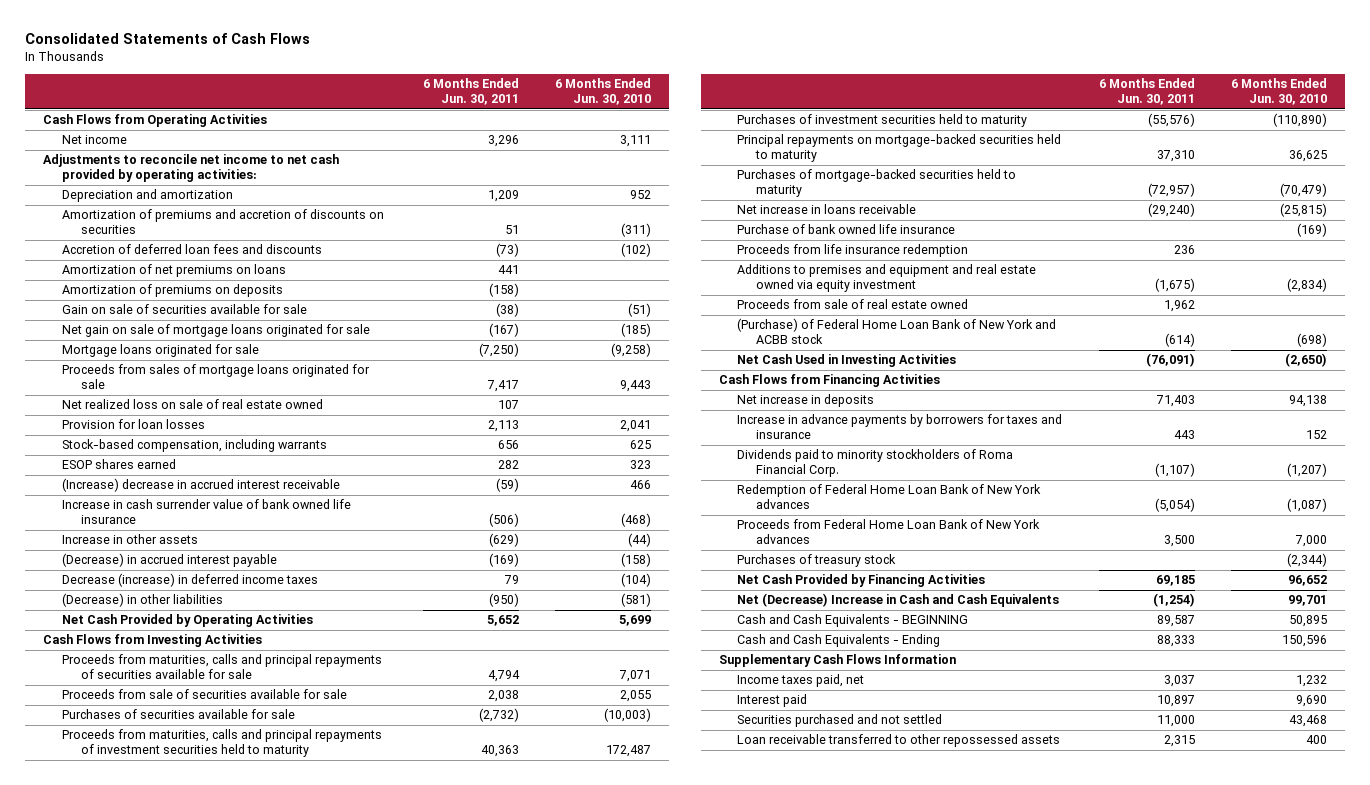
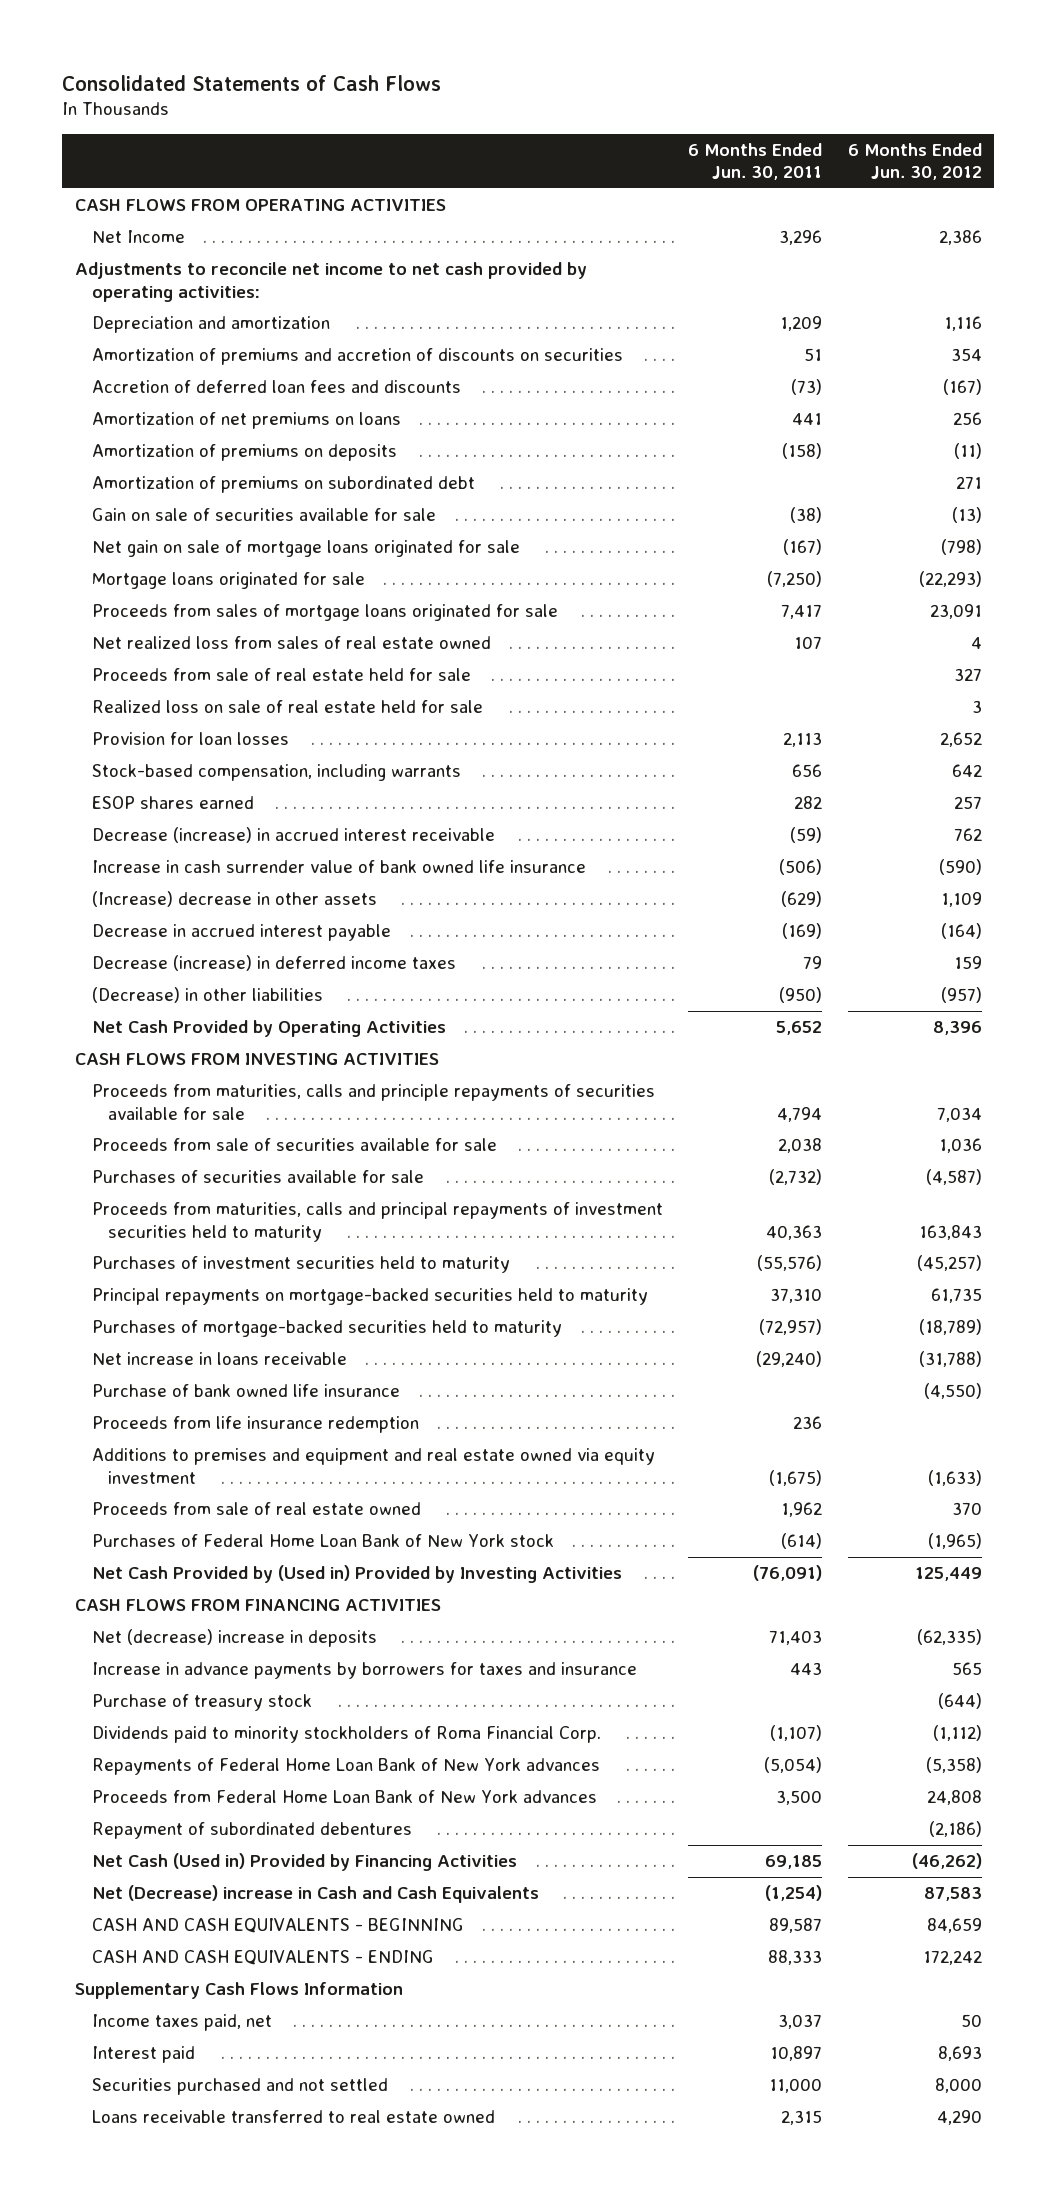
[555,78,652,105] 6 Months Ended Jun. 30, 2010 -> none
none -> [847,142,982,181] 6 Months Ended Jun. 30, 2012
[43,114,268,128] Cash Flows from Operating Activities -> [74,199,446,212] CASH FLOWS FROM OPERATING ACTIVITIES
[61,135,127,145] Net income -> [91,230,185,244] Net Income
none -> [91,476,475,494] Amortization of premiums on subordinated debt
[61,399,323,410] Net realized loss on sale of real estate owned -> [91,636,491,650] Net realized loss from sales of real estate owned
none -> [91,668,471,682] Proceeds from sale of real estate held for sale
none -> [91,700,483,714] Realized loss on sale of real estate held for sale
[61,478,340,493] (Increase) decrease in accrued interest receivable -> [91,827,495,844] Decrease (increase) in accrued interest receivable
[61,534,198,545] Increase in other assets -> [91,891,377,908] (Increase) decrease in other assets
[61,553,277,568] (Decrease) in accrued interest payable -> [91,924,391,942] Decrease in accrued interest payable
[43,634,263,648] Cash Flows from Investing Activities -> [74,1053,439,1066] CASH FLOWS FROM INVESTING ACTIVITIES
[61,654,382,680] Proceeds from maturities, calls and principal repayments of securities available for sale -> [91,1084,655,1120] Proceeds from maturities, calls and principle repayments of securities available for sale
[737,318,1057,345] (Purchase) of Federal Home Loan Bank of New York and ACBB stock -> [91,1534,554,1548] Purchases of Federal Home Loan Bank of New York stock
[737,354,957,368] Net Cash Used in Investing Activities -> [91,1565,622,1584] Net Cash Provided by (Used in) Provided by Investing Activities
[718,374,940,388] Cash Flows from Financing Activities -> [74,1599,441,1612] CASH FLOWS FROM FINANCING ACTIVITIES
[737,394,875,408] Net increase in deposits -> [91,1629,377,1648] Net (decrease) increase in deposits
none -> [91,1694,312,1712] Purchase of treasury stock
[737,484,1042,510] Redemption of Federal Home Loan Bank of New York advances -> [91,1758,600,1776] Repayments of Federal Home Loan Bank of New York advances
[737,554,897,568] Purchases of treasury stock -> none
none -> [91,1822,412,1840] Repayment of subordinated debentures
[737,574,986,588] Net Cash Provided by Financing Activities -> [91,1853,517,1872] Net Cash (Used in) Provided by Financing Activities
[737,593,1060,608] Net (Decrease) Increase in Cash and Cash Equivalents -> [91,1885,539,1904] Net (Decrease) increase in Cash and Cash Equivalents
[737,614,969,628] Cash and Cash Equivalents - BEGINNING -> [91,1918,464,1934] CASH AND CASH EQUIVALENTS - BEGINNING
[737,634,941,648] Cash and Cash Equivalents - Ending -> [91,1950,434,1966] CASH AND CASH EQUIVALENTS - ENDING
[737,734,1061,748] Loan receivable transferred to other repossessed assets -> [91,2110,495,2124] Loans receivable transferred to real estate owned

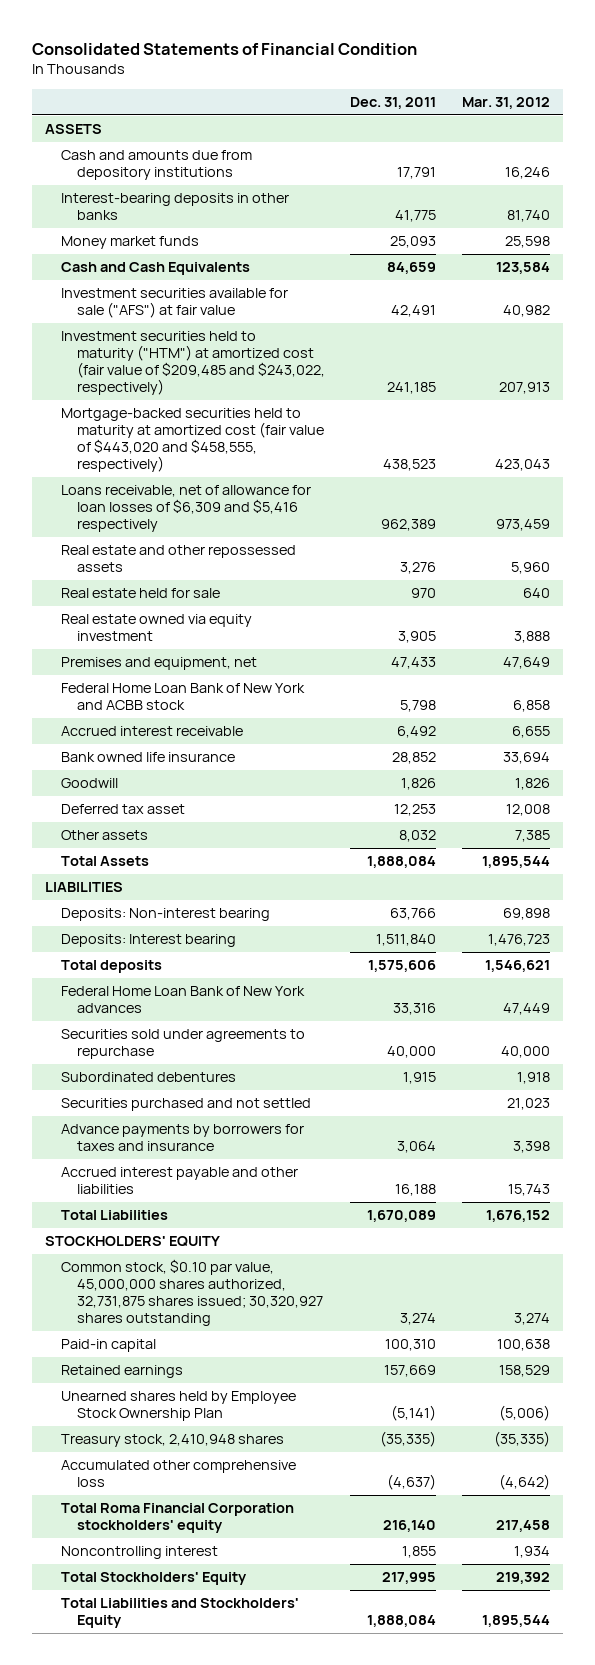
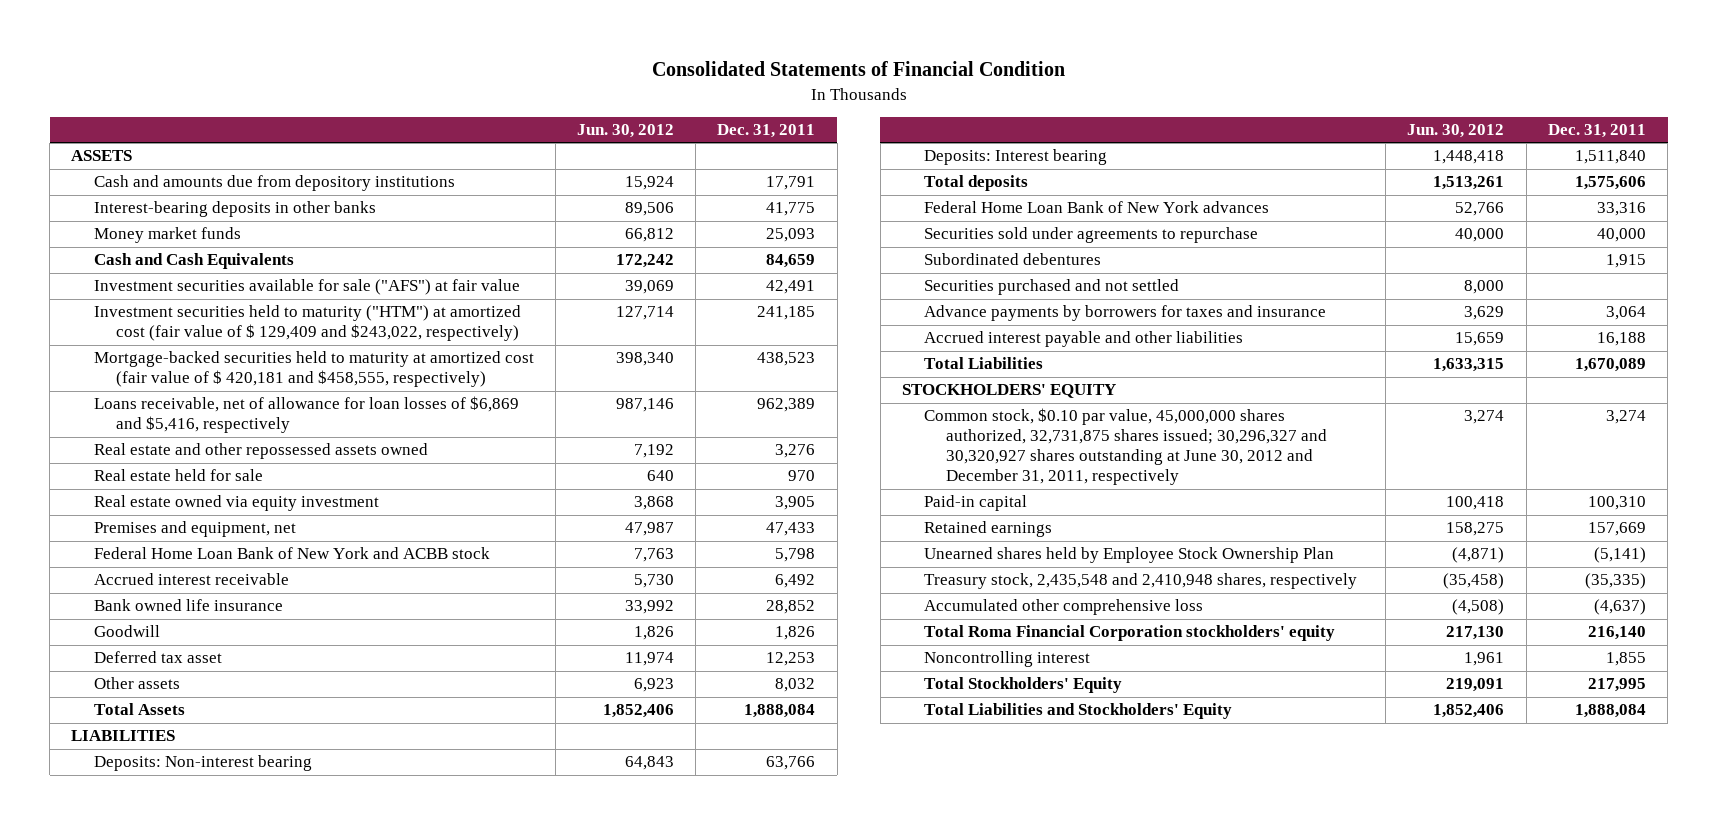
[461,96,550,109] Mar. 31, 2012 -> none
none -> [576,124,674,139] Jun. 30, 2012
[60,331,325,395] Investment securities held to maturity ("HTM") at amortized cost (fair value of $209,485 and $243,022, respectively) -> [93,305,521,342] Investment securities held to maturity ("HTM") at amortized cost (fair value of $ 129,409 and $243,022, respectively)
[60,408,324,472] Mortgage-backed securities held to maturity at amortized cost (fair value of $443,020 and $458,555, respectively) -> [93,351,534,388] Mortgage-backed securities held to maturity at amortized cost (fair value of $ 420,181 and $458,555, respectively)
[60,485,311,533] Loans receivable, net of allowance for loan losses of $6,309 and $5,416 respectively -> [93,396,519,434] Loans receivable, net of allowance for loan losses of $6,869 and $5,416, respectively
[60,545,296,573] Real estate and other repossessed assets -> [93,443,428,460] Real estate and other repossessed assets owned
[60,1259,323,1326] Common stock, $0.10 par value, 45,000,000 shares authorized, 32,731,875 shares issued; 30,320,927 shares outstanding -> [924,408,1328,486] Common stock, $0.10 par value, 45,000,000 shares authorized, 32,731,875 shares issued; 30,296,327 and 30,320,927 shares outstanding at June 30, 2012 and December 31, 2011, respectively
[60,1434,284,1448] Treasury stock, 2,410,948 shares -> [924,573,1358,590] Treasury stock, 2,435,548 and 2,410,948 shares, respectively

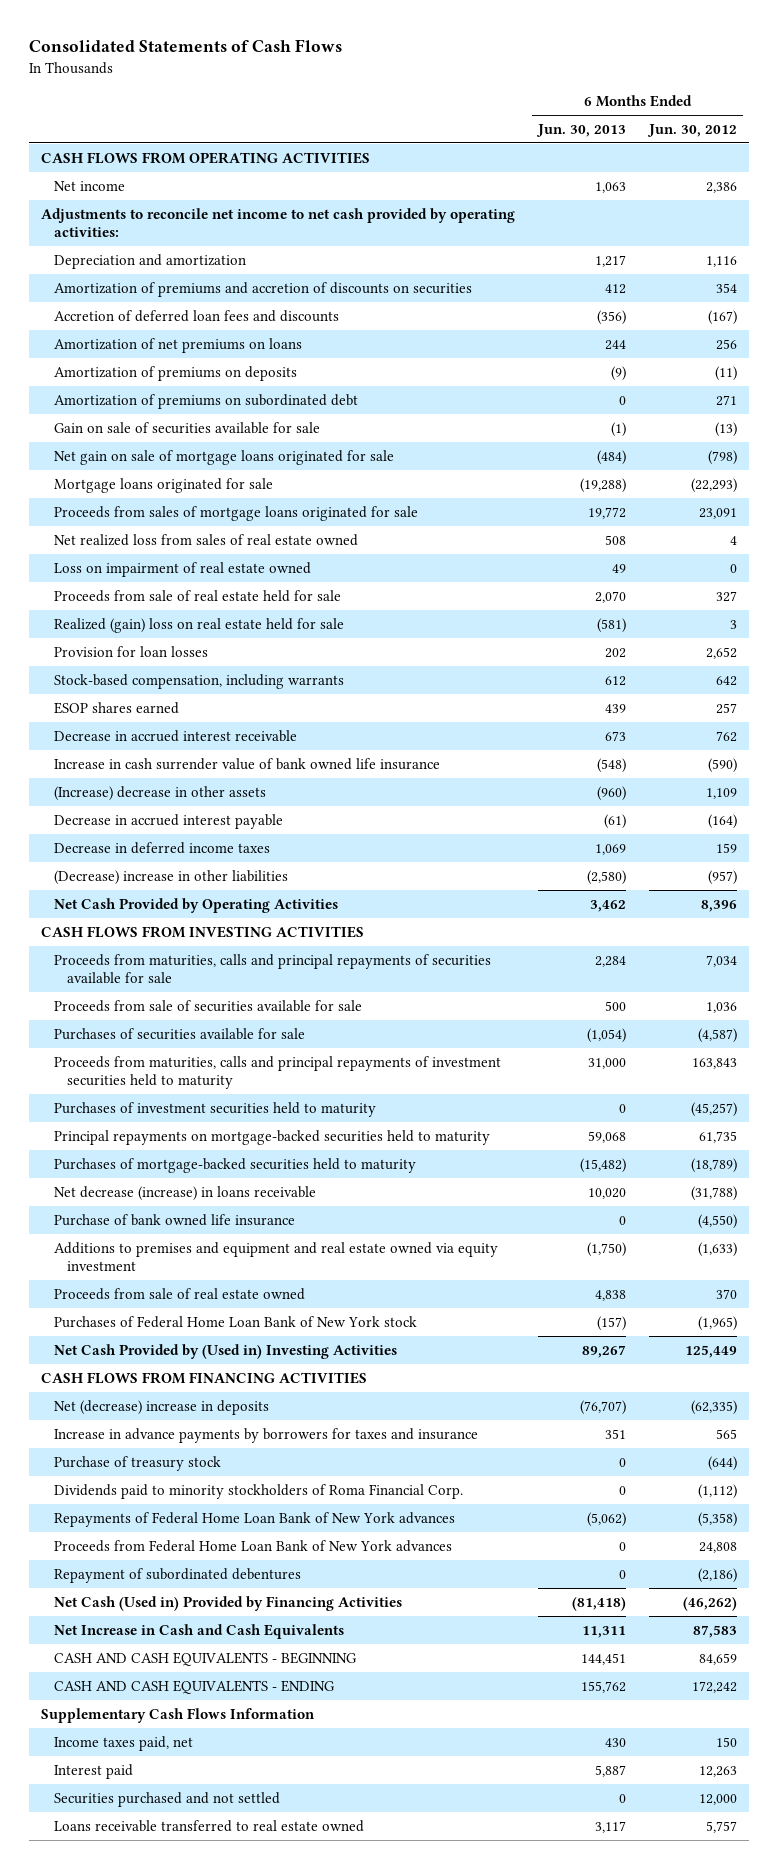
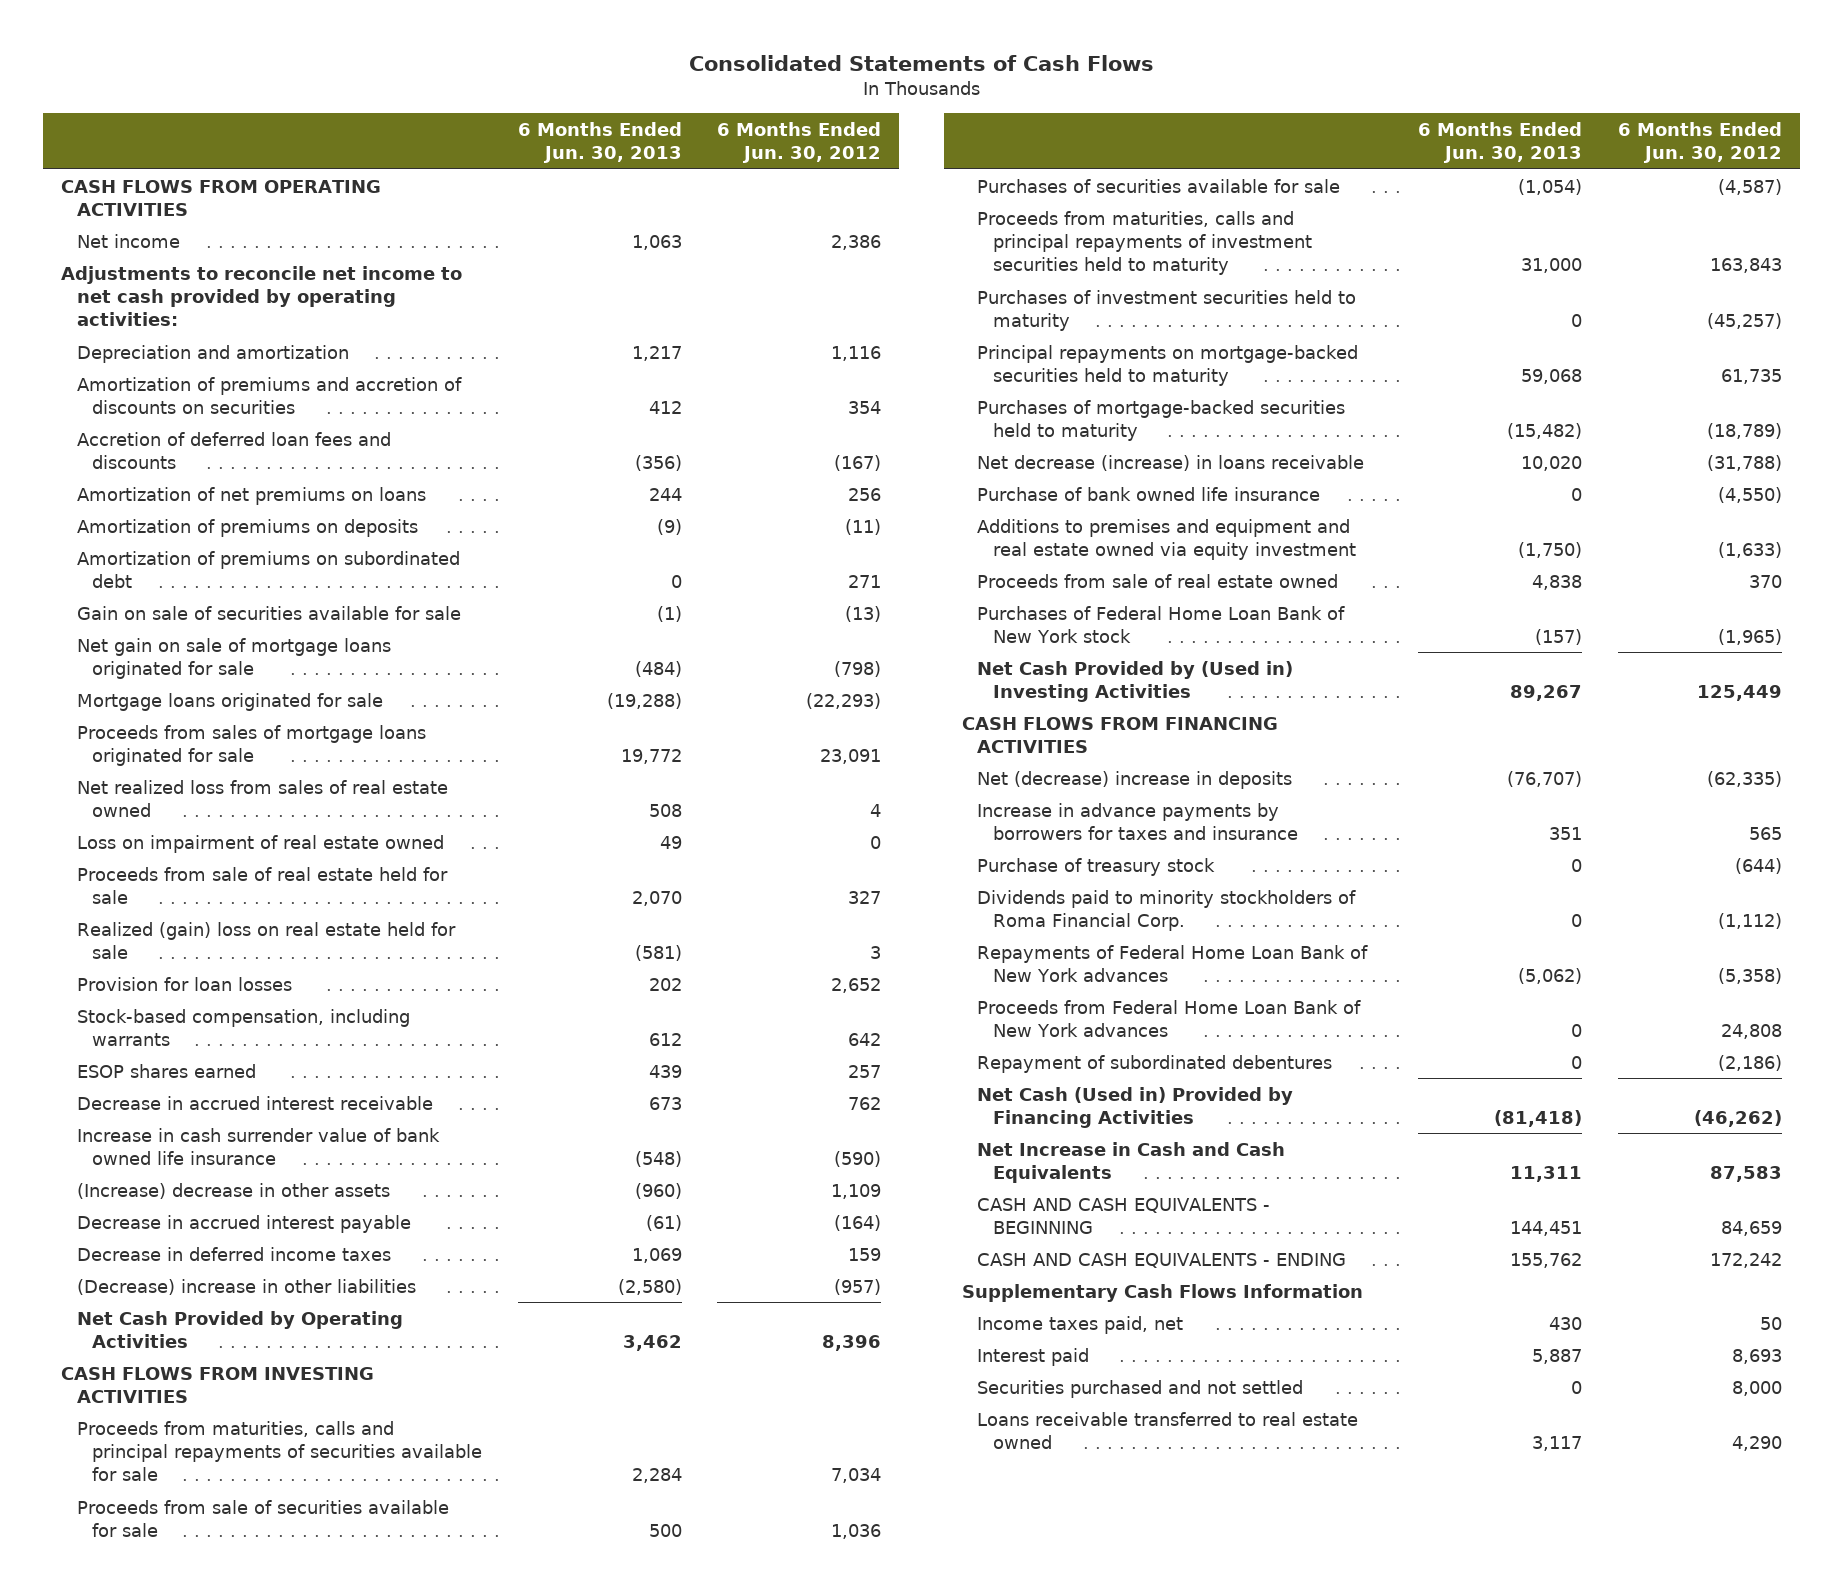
[716,1736,738,1747] 150 -> [1760,1316,1783,1330] 50
[699,1765,738,1777] 12,263 -> [1732,1348,1783,1364] 8,693
[699,1793,738,1805] 12,000 -> [1732,1380,1783,1396] 8,000
[706,1820,738,1833] 5,757 -> [1732,1435,1783,1451] 4,290

